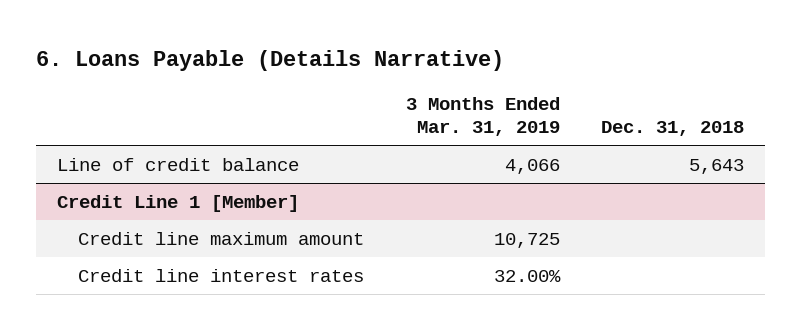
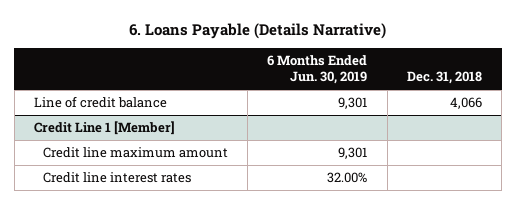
[405,97,560,136] 3 Months Ended Mar. 31, 2019 -> none
none -> [267,55,368,85] 6 Months Ended Jun. 30, 2019
[689,158,745,174] 5,643 -> [449,97,482,110] 4,066

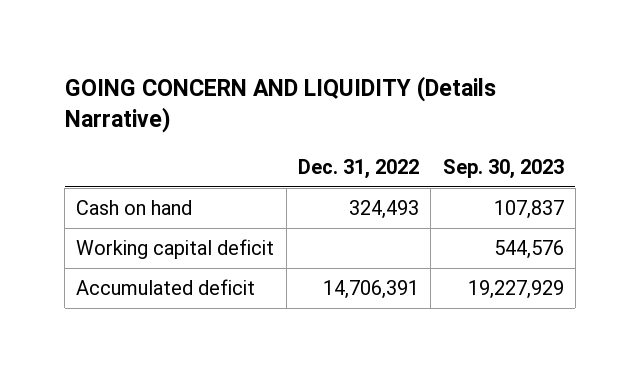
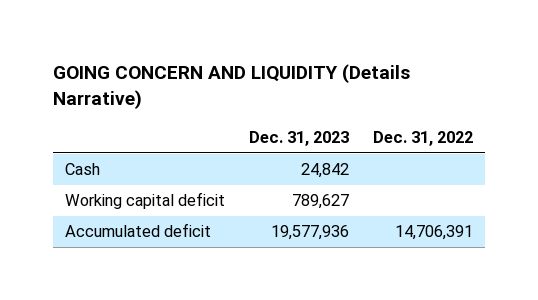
[442,158,564,179] Sep. 30, 2023 -> none
none -> [248,131,349,147] Dec. 31, 2023
[76,200,193,216] Cash on hand -> none
none -> [65,163,101,176] Cash

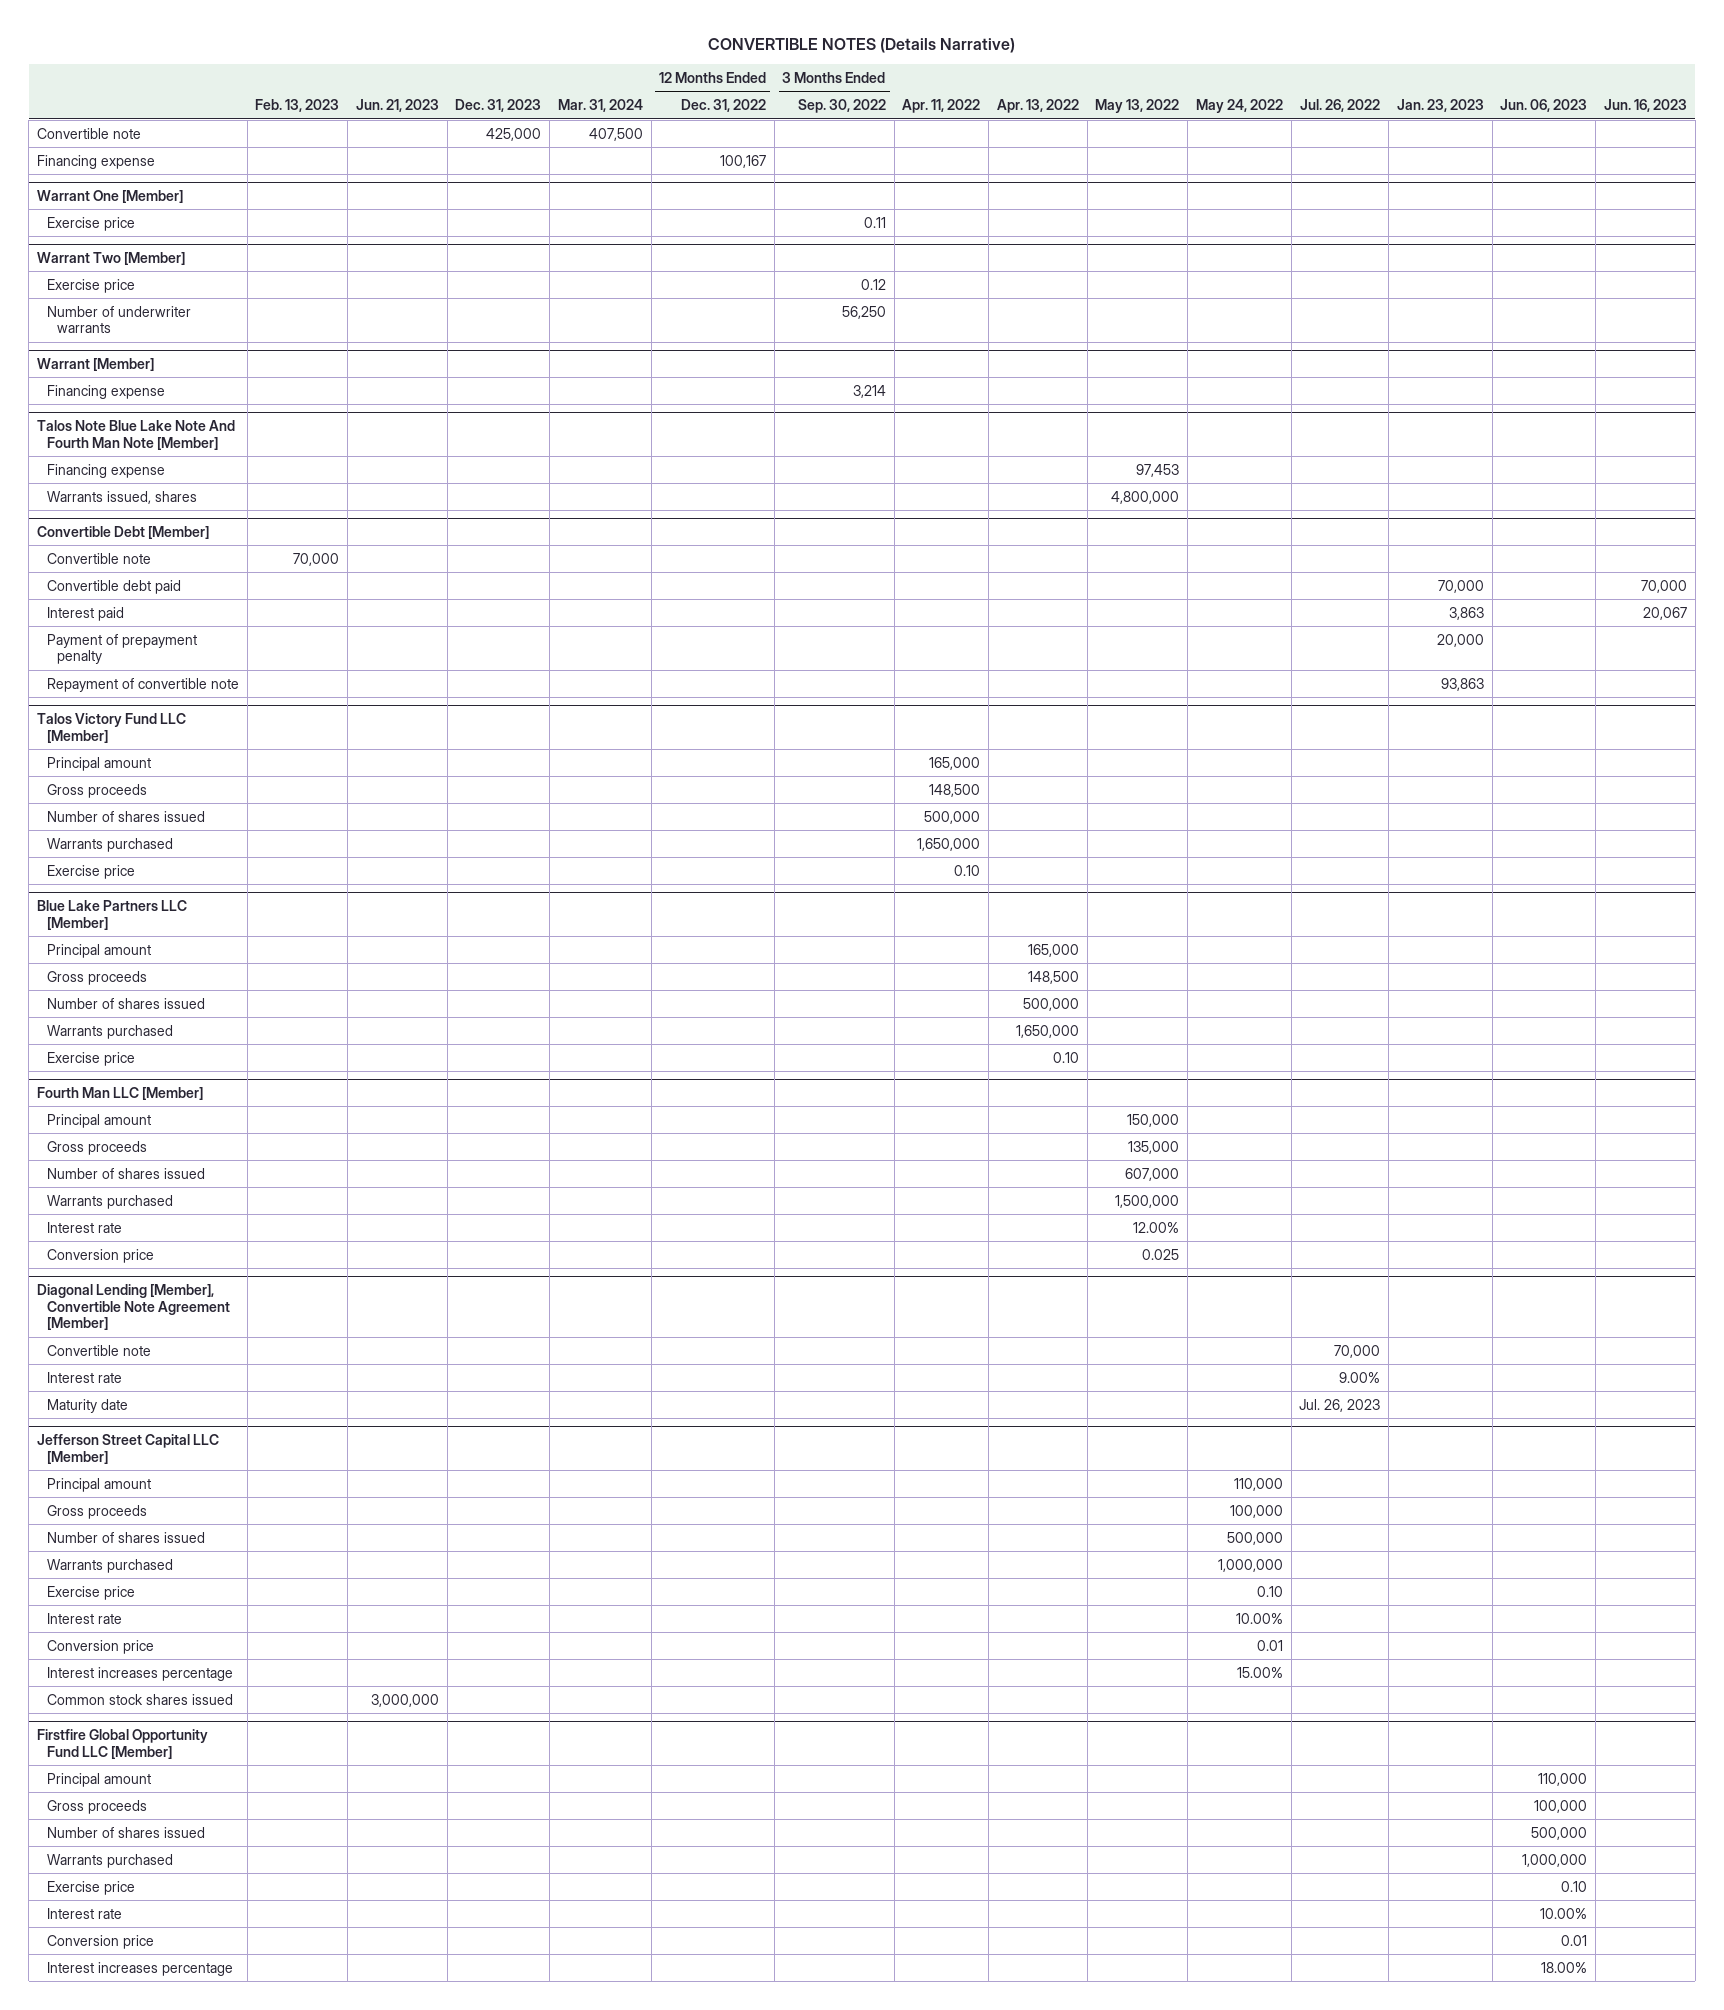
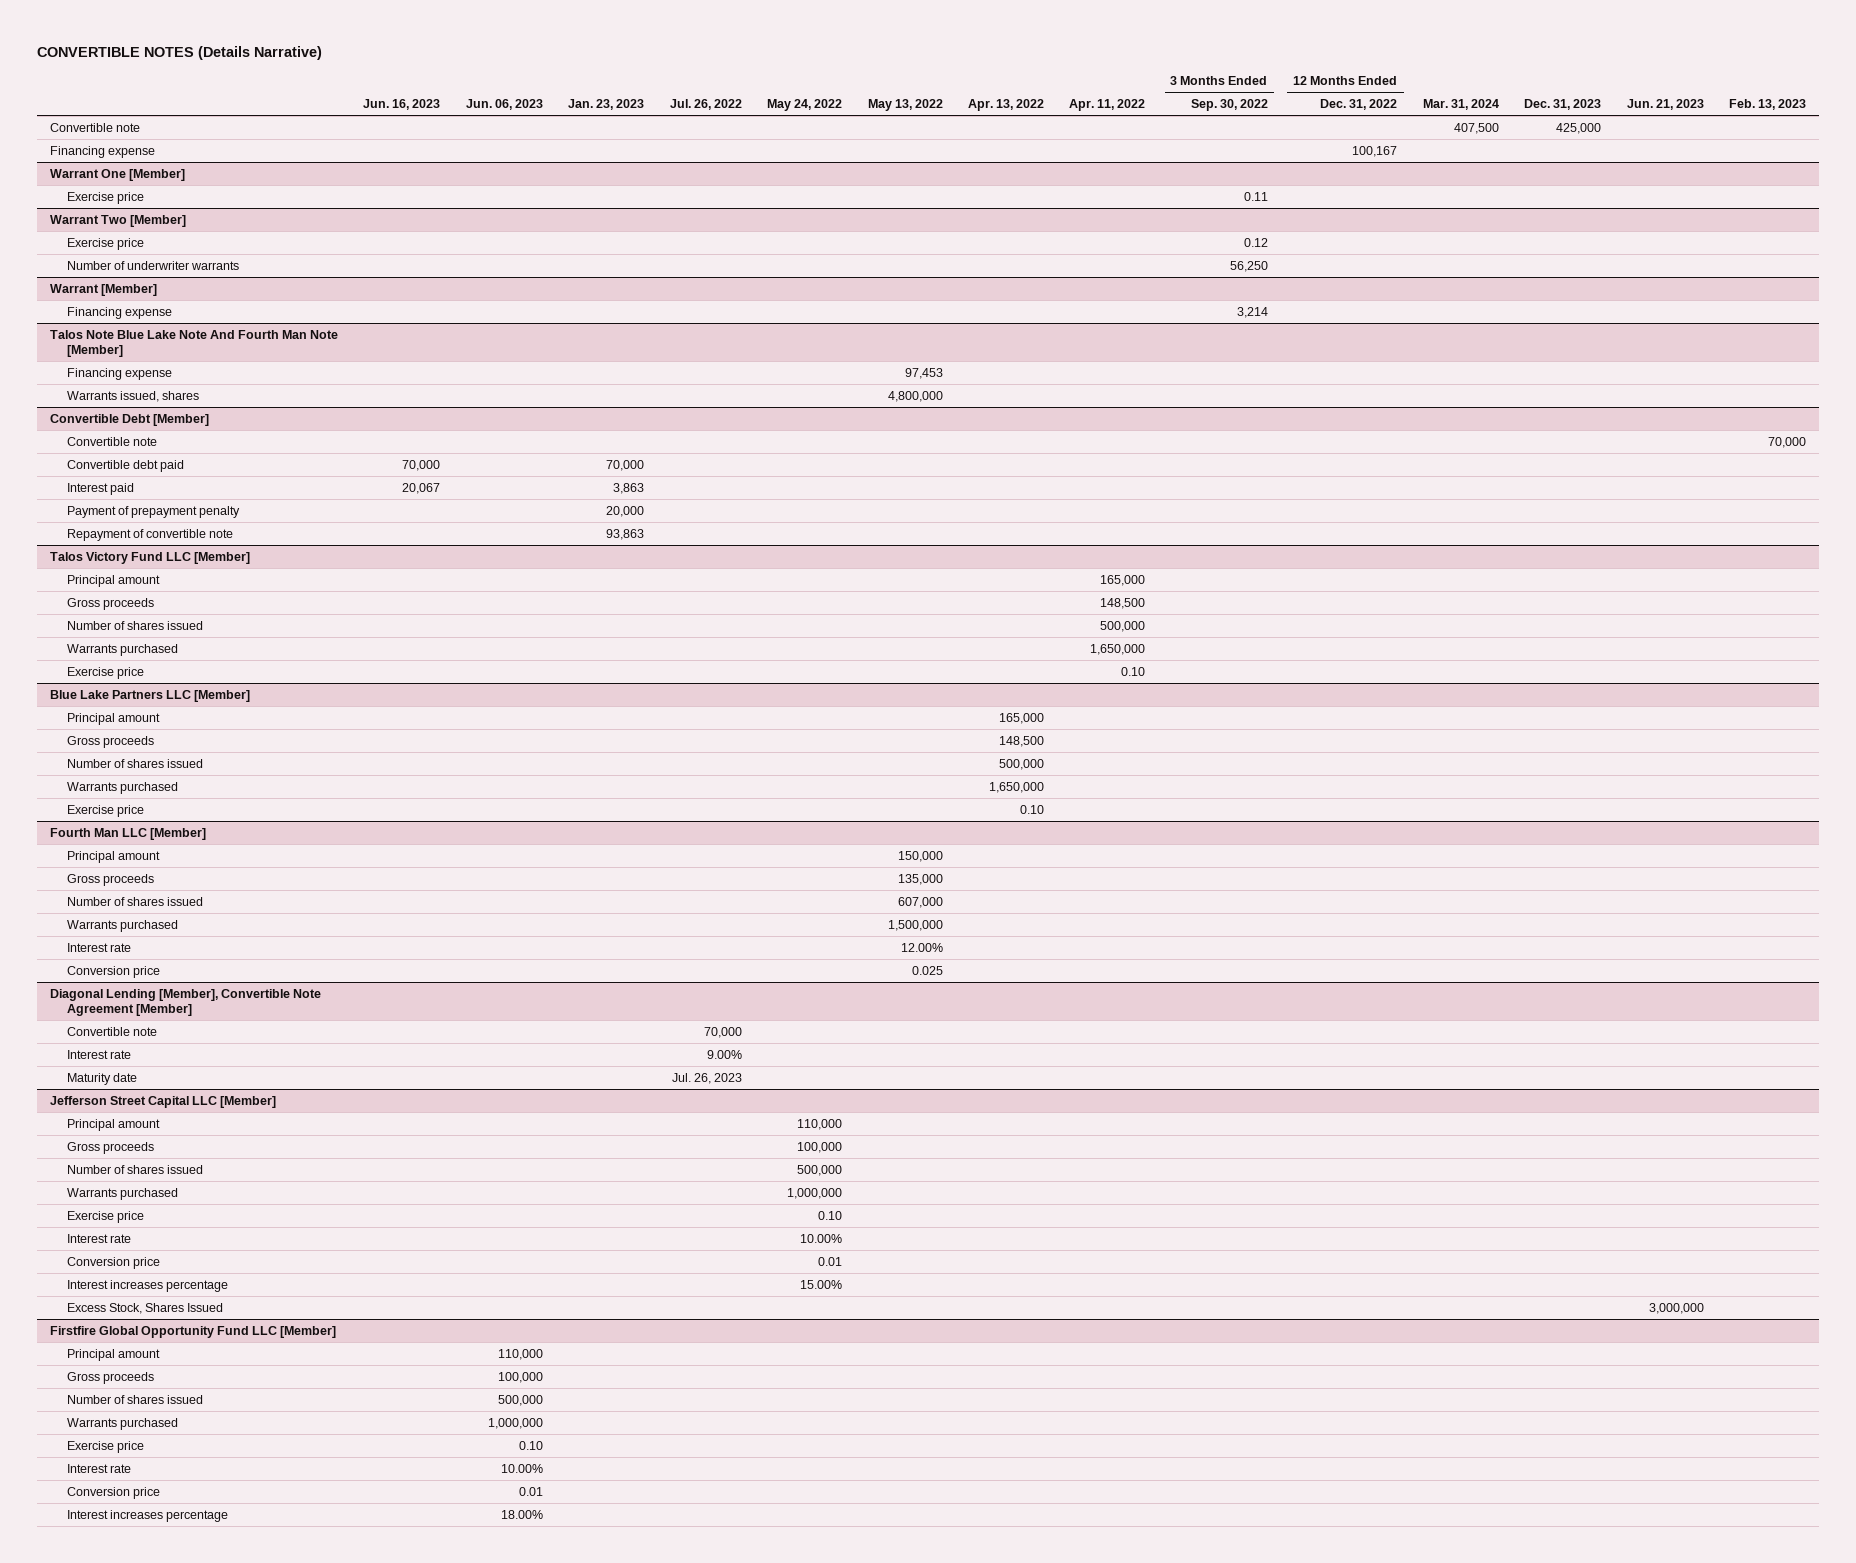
[46,1693,233,1705] Common stock shares issued -> [66,1302,223,1314] Excess Stock, Shares Issued

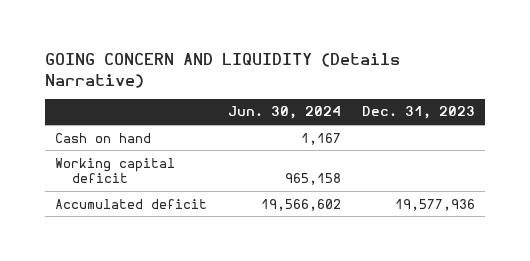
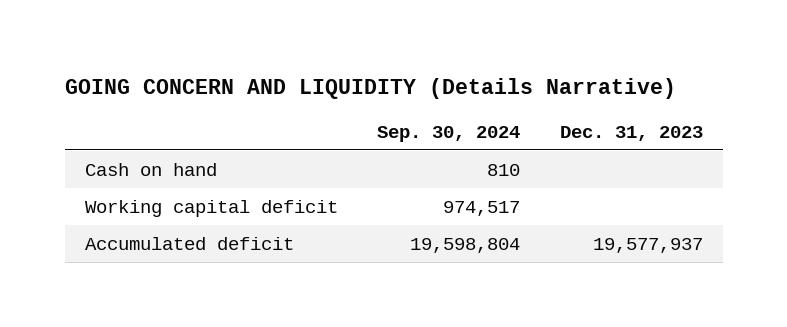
[228,106,342,120] Jun. 30, 2024 -> none
none -> [377,125,521,142] Sep. 30, 2024
[394,198,475,211] 19,577,936 -> [592,237,703,253] 19,577,937

